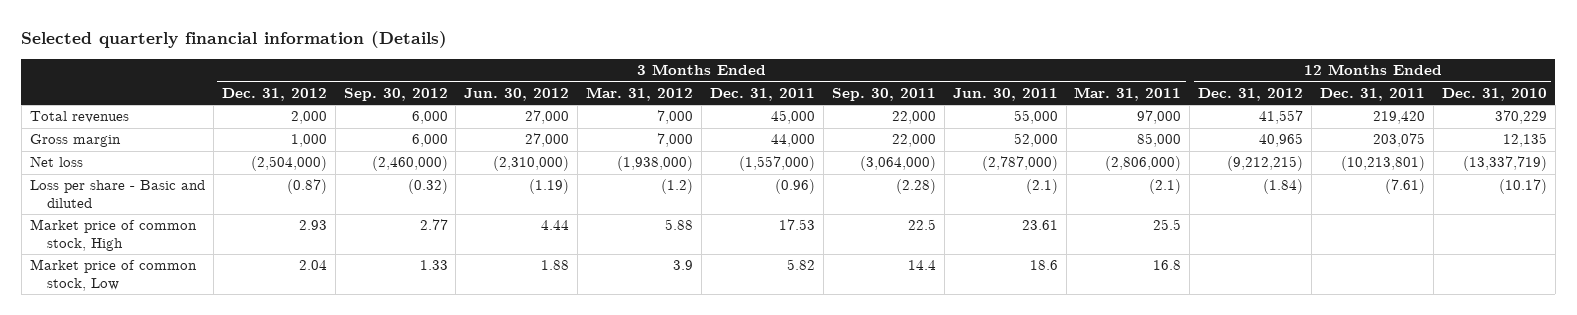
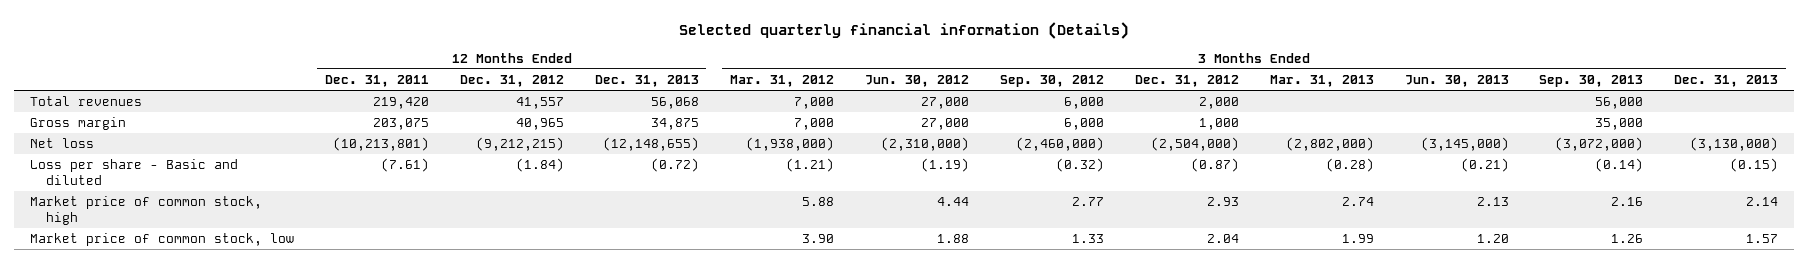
[709,87,815,101] Dec. 31, 2011 -> none
[831,87,936,101] Sep. 30, 2011 -> none
[952,87,1058,101] Jun. 30, 2011 -> none
[1074,86,1182,101] Mar. 31, 2011 -> none
[1441,87,1547,101] Dec. 31, 2010 -> none
none -> [594,75,699,88] Dec. 31, 2013
none -> [1269,75,1374,88] Mar. 31, 2013
none -> [1404,75,1509,88] Jun. 30, 2013
none -> [1539,75,1644,88] Sep. 30, 2013
none -> [1674,75,1779,88] Dec. 31, 2013
[661,179,694,195] (1.2) -> [785,158,834,173] (1.21)
[29,219,197,251] Market price of common stock, High -> [29,196,262,225] Market price of common stock, high
[29,259,197,291] Market price of common stock, Low -> [29,233,294,247] Market price of common stock, low
[673,260,694,271] 3.9 -> [801,234,834,244] 3.90

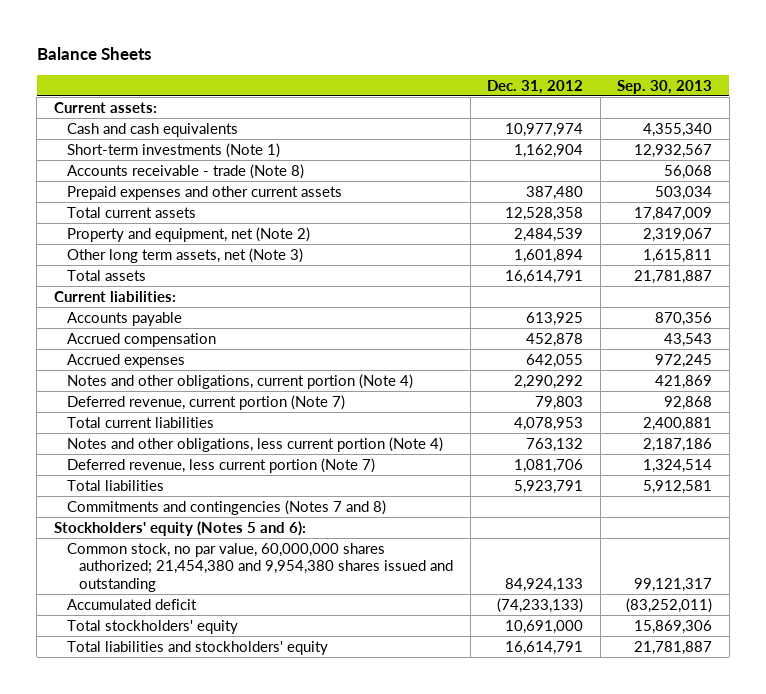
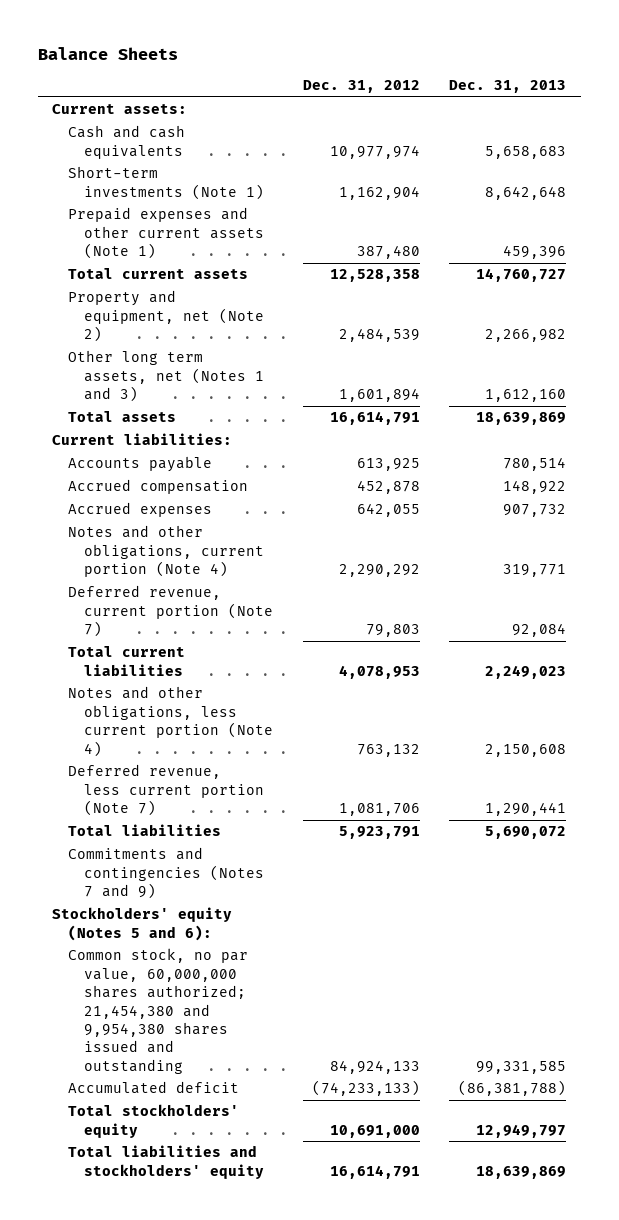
[617,79,713,94] Sep. 30, 2013 -> none
none -> [449,80,567,94] Dec. 31, 2013
[66,163,304,179] Accounts receivable - trade (Note 8) -> none
[66,185,342,200] Prepaid expenses and other current assets -> [68,207,265,260] Prepaid expenses and other current assets (Note 1)
[66,247,303,263] Other long term assets, net (Note 3) -> [68,350,265,403] Other long term assets, net (Notes 1 and 3)
[66,499,386,515] Commitments and contingencies (Notes 7 and 8) -> [68,847,265,900] Commitments and contingencies (Notes 7 and 9)

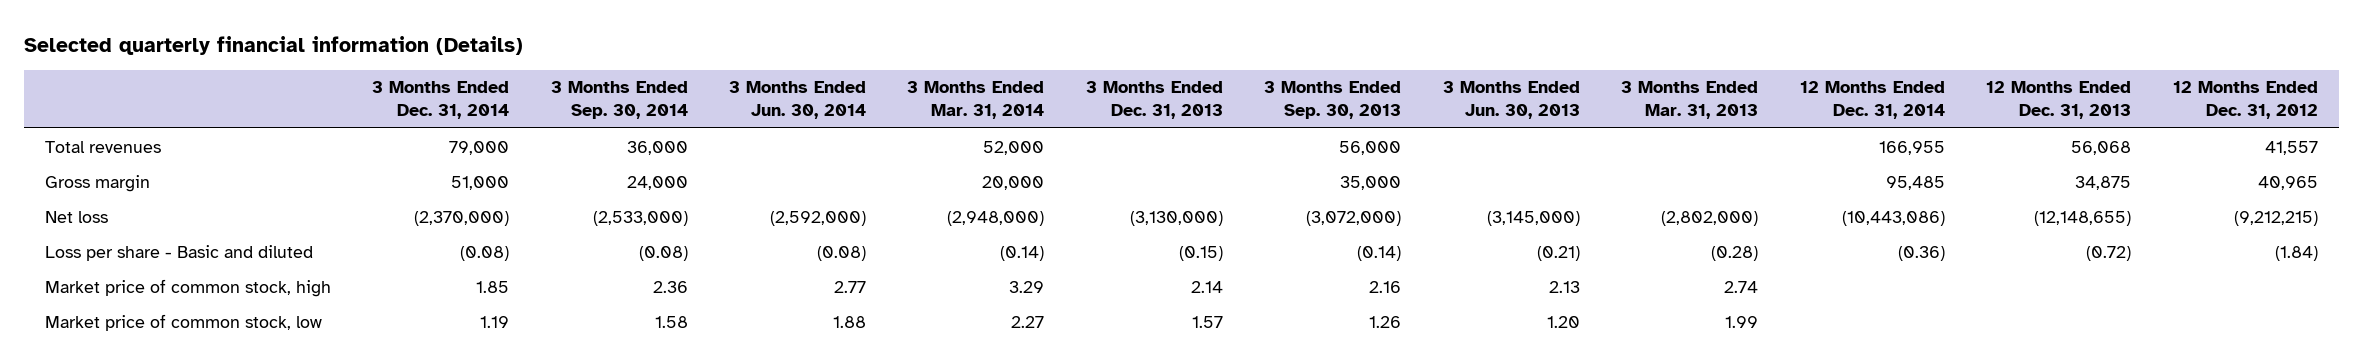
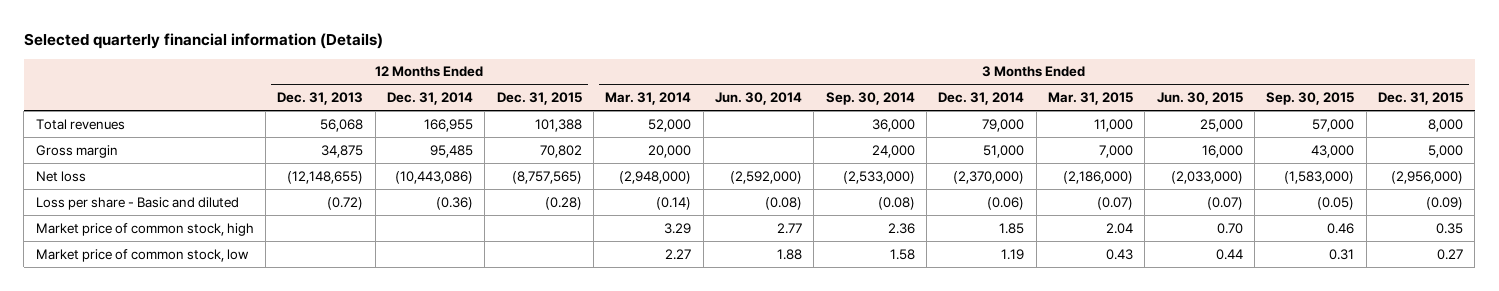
[1085,81,1223,120] 3 Months Ended Dec. 31, 2013 -> none
[1264,81,1402,120] 3 Months Ended Sep. 30, 2013 -> none
[1442,81,1580,120] 3 Months Ended Jun. 30, 2013 -> none
[1621,81,1759,120] 3 Months Ended Mar. 31, 2013 -> none
[2172,81,2318,120] 12 Months Ended Dec. 31, 2012 -> none
none -> [496,92,582,106] Dec. 31, 2015
none -> [1047,92,1133,106] Mar. 31, 2015
none -> [1156,92,1243,106] Jun. 30, 2015
none -> [1266,92,1355,106] Sep. 30, 2015
none -> [1377,92,1463,106] Dec. 31, 2015
[460,245,510,261] (0.08) -> [987,196,1025,210] (0.06)

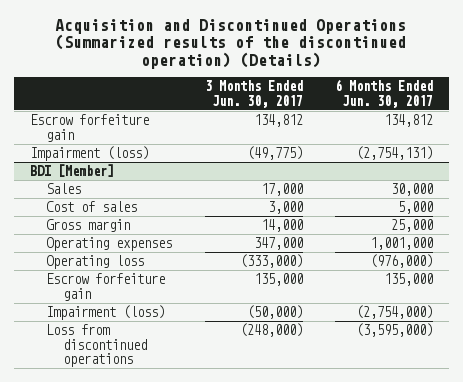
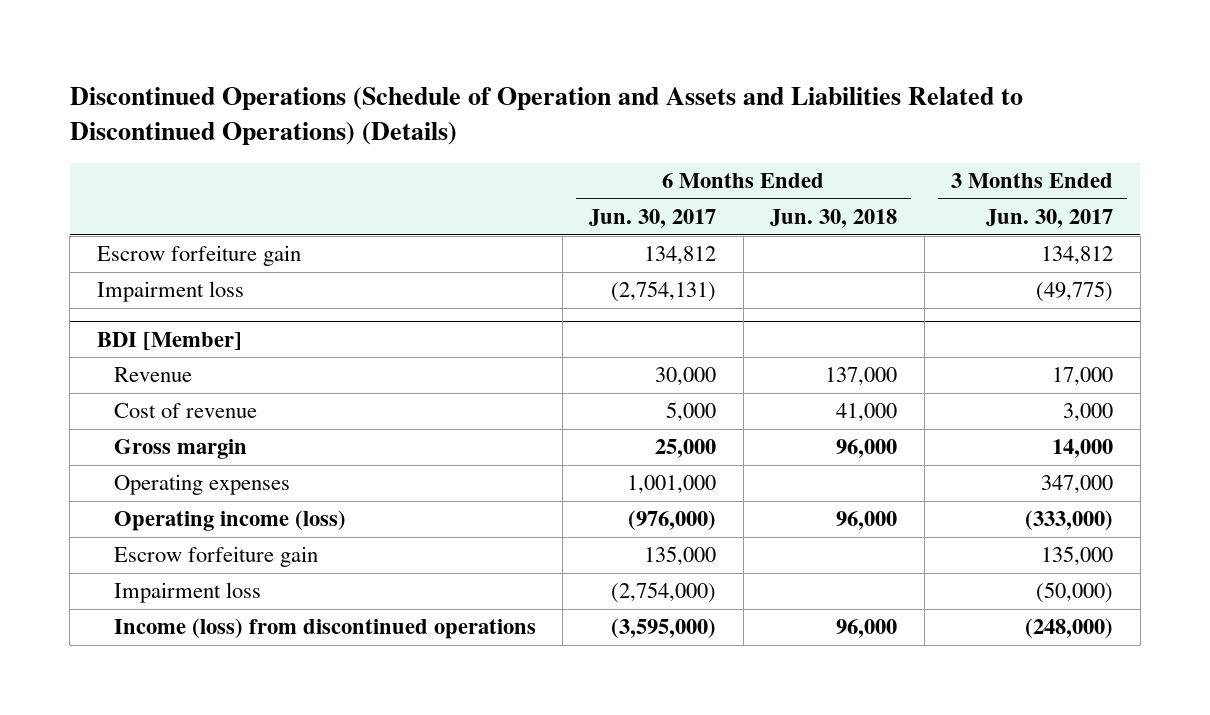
[55,18,407,69] Acquisition and Discontinued Operations (Summarized results of the discontinued operation) (Details) -> [69,87,1023,146] Discontinued Operations (Schedule of Operation and Assets and Liabilities Related to Discontinued Operations) (Details)
none -> [770,209,898,229] Jun. 30, 2018
[29,146,149,162] Impairment (loss) -> [96,281,244,303] Impairment loss
[46,183,82,195] Sales -> [113,367,192,383] Revenue
[46,201,138,213] Cost of sales -> [113,403,257,419] Cost of revenue
[46,255,145,270] Operating loss -> [113,510,346,532] Operating income (loss)
[46,305,166,321] Impairment (loss) -> [113,582,261,604] Impairment loss
[46,324,148,367] Loss from discontinued operations -> [113,618,536,640] Income (loss) from discontinued operations

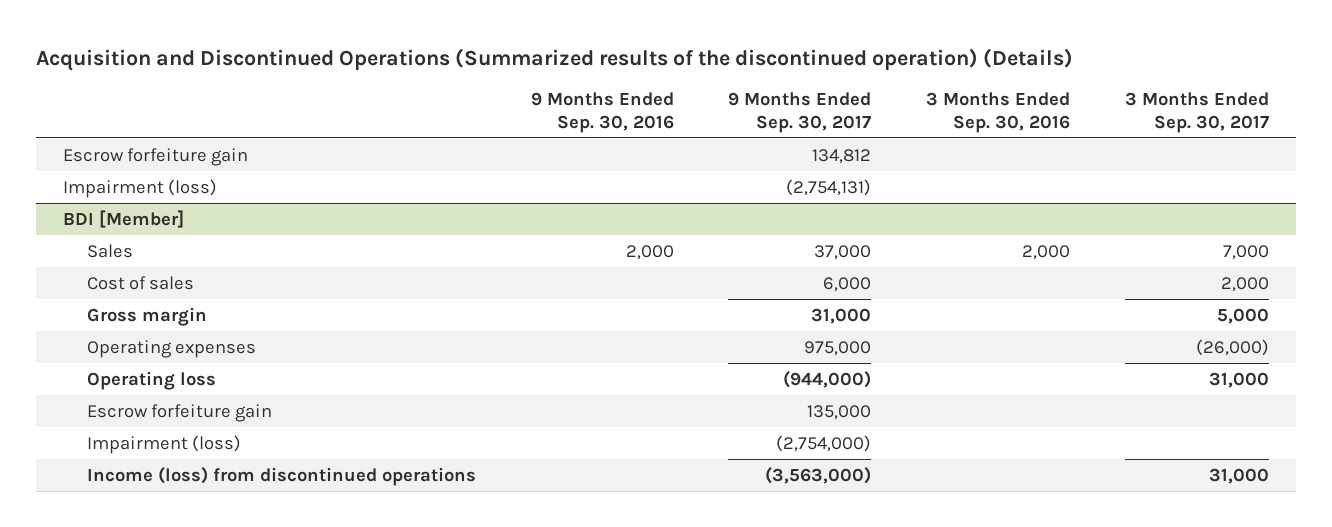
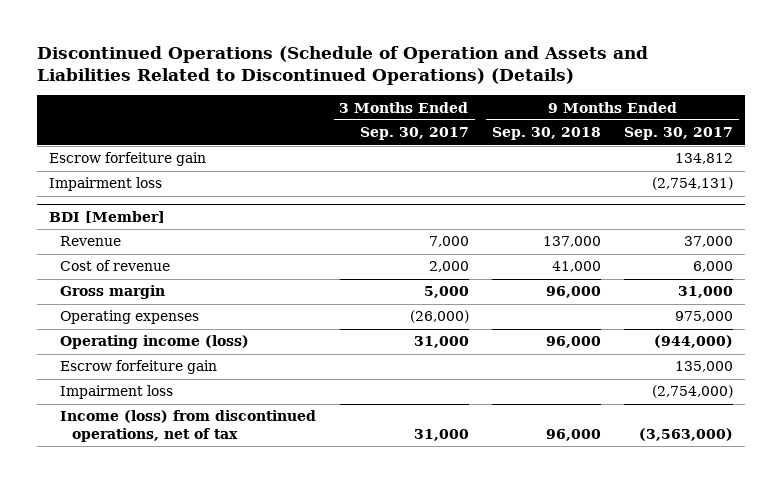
[36,48,1074,72] Acquisition and Discontinued Operations (Summarized results of the discontinued operation) (Details) -> [37,46,649,86] Discontinued Operations (Schedule of Operation and Assets and Liabilities Related to Discontinued Operations) (Details)
[530,92,674,133] 9 Months Ended Sep. 30, 2016 -> none
[926,92,1071,133] 3 Months Ended Sep. 30, 2016 -> none
none -> [492,127,602,141] Sep. 30, 2018
[63,178,218,198] Impairment (loss) -> [48,177,162,192] Impairment loss
[86,243,133,258] Sales -> [60,236,122,247] Revenue
[86,275,194,290] Cost of sales -> [60,260,171,272] Cost of revenue
[86,370,216,390] Operating loss -> [60,335,250,350] Operating income (loss)
[86,434,241,454] Impairment (loss) -> [60,385,174,400] Impairment loss
[86,466,476,486] Income (loss) from discontinued operations -> [60,410,317,443] Income (loss) from discontinued operations, net of tax

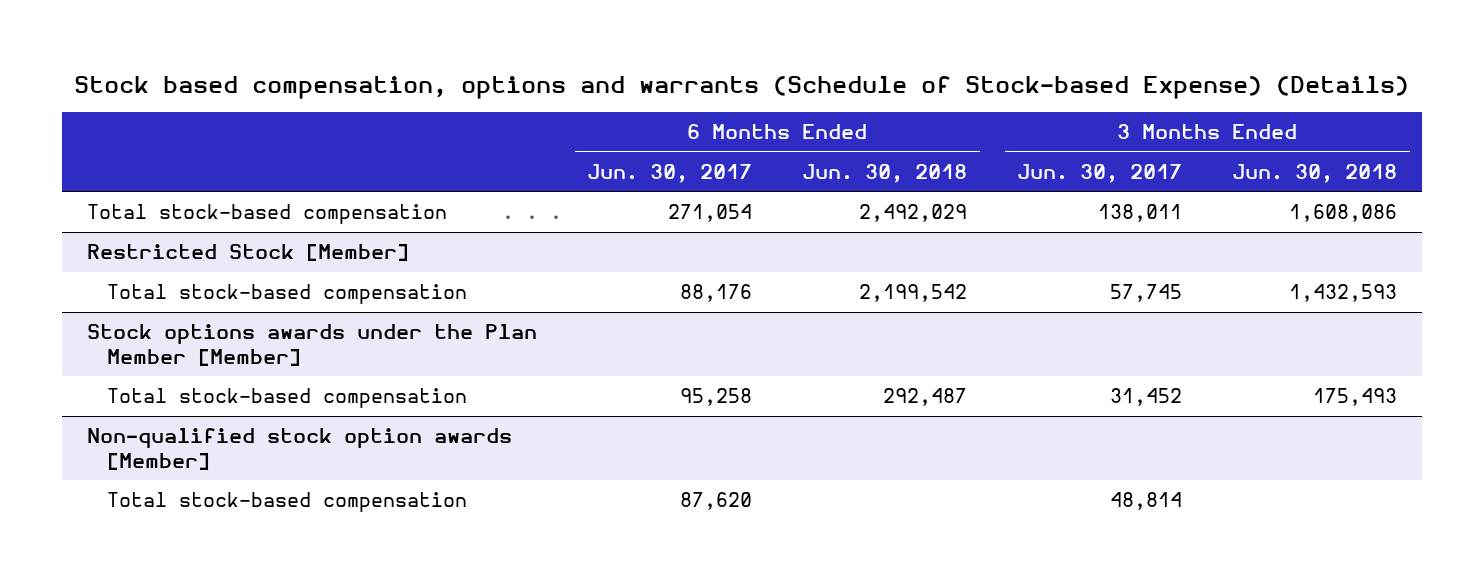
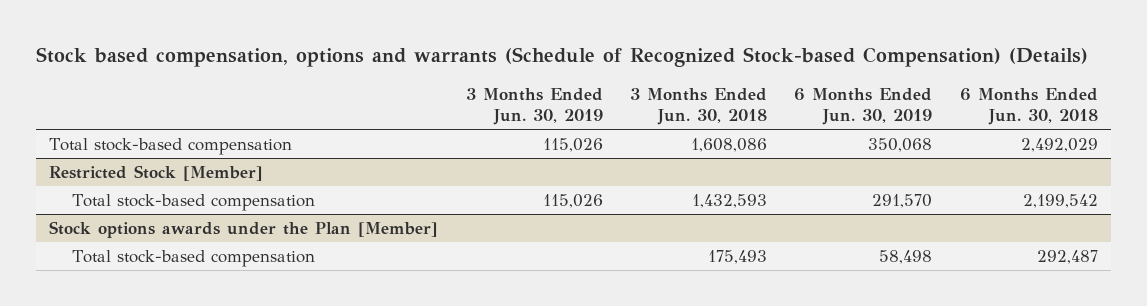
[74,75,1410,99] Stock based compensation, options and warrants (Schedule of Stock-based Expense) (Details) -> [35,47,1088,68] Stock based compensation, options and warrants (Schedule of Recognized Stock-based Compensation) (Details)
[587,164,753,184] Jun. 30, 2017 -> none
[1017,164,1183,184] Jun. 30, 2017 -> none
none -> [465,87,603,125] 3 Months Ended Jun. 30, 2019
none -> [794,87,933,125] 6 Months Ended Jun. 30, 2019
[87,324,538,366] Stock options awards under the Plan Member [Member] -> [49,221,439,239] Stock options awards under the Plan [Member]
[87,428,513,470] Non-qualified stock option awards [Member] -> none
[107,492,468,513] Total stock-based compensation -> none

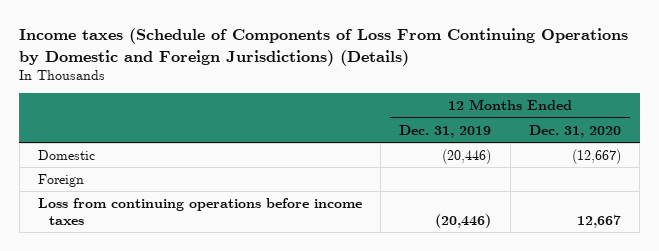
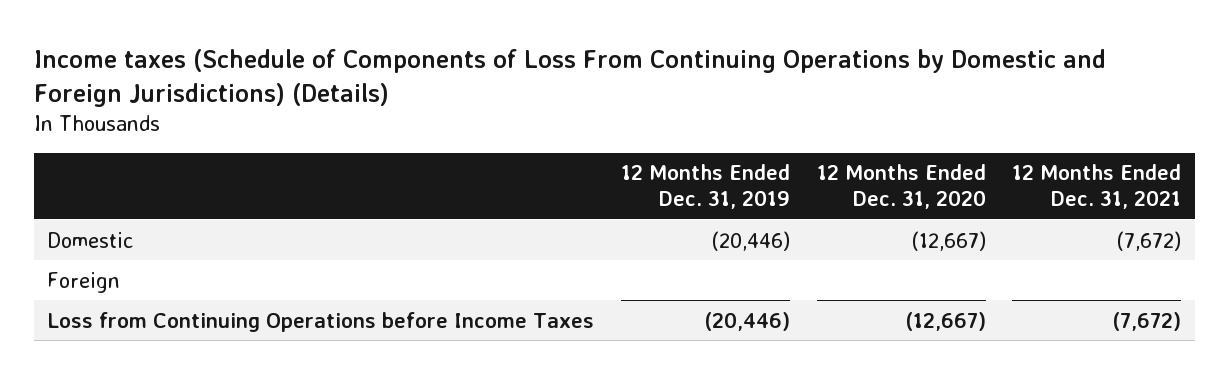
none -> [1012,164,1182,210] 12 Months Ended Dec. 31, 2021
[37,197,362,225] Loss from continuing operations before income taxes -> [47,311,595,332] Loss from Continuing Operations before Income Taxes
[576,214,621,228] 12,667 -> [904,311,986,331] (12,667)

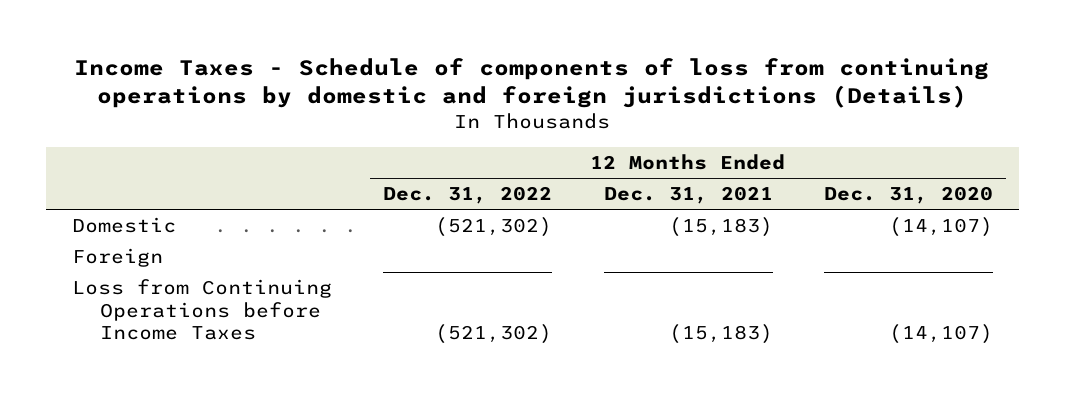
[34,48,1107,107] Income taxes (Schedule of Components of Loss From Continuing Operations by Domestic and Foreign Jurisdictions) (Details) -> [74,57,990,109] Income Taxes - Schedule of components of loss from continuing operations by domestic and foreign jurisdictions (Details)
[621,164,791,210] 12 Months Ended Dec. 31, 2019 -> none
none -> [383,186,553,205] Dec. 31, 2022
[910,230,986,251] (12,667) -> [889,217,994,238] (14,107)
[1116,230,1182,251] (7,672) -> [668,217,773,238] (15,183)
[904,311,986,331] (12,667) -> [889,324,994,345] (14,107)
[1112,311,1182,331] (7,672) -> [668,324,773,345] (15,183)

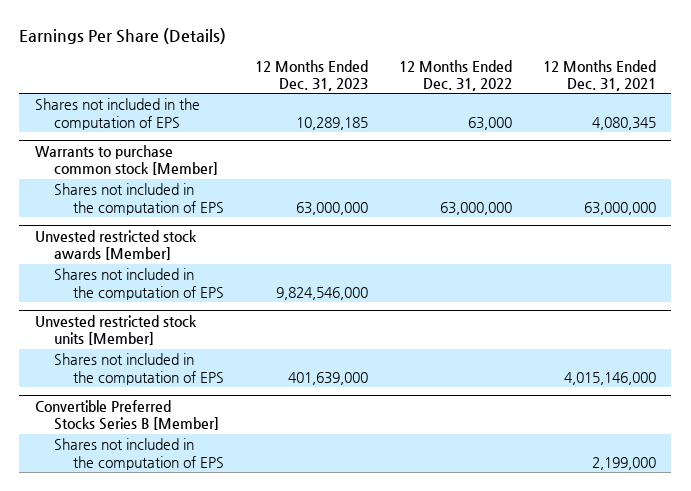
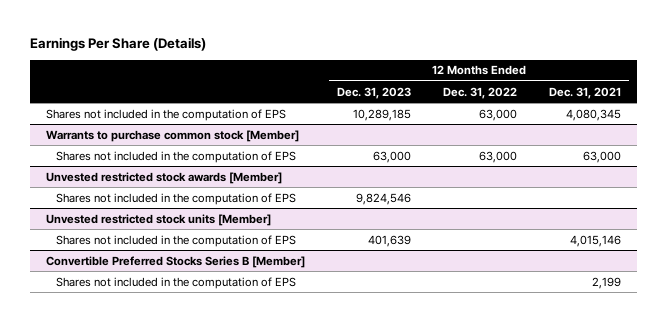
[295,201,368,215] 63,000,000 -> [372,150,411,163] 63,000
[439,201,512,215] 63,000,000 -> [478,150,517,163] 63,000
[583,201,656,215] 63,000,000 -> [582,150,621,163] 63,000
[275,286,368,300] 9,824,546,000 -> [355,192,411,205] 9,824,546
[287,371,368,385] 401,639,000 -> [367,234,411,247] 401,639
[563,371,656,385] 4,015,146,000 -> [569,234,621,247] 4,015,146
[591,456,656,470] 2,199,000 -> [591,276,621,289] 2,199

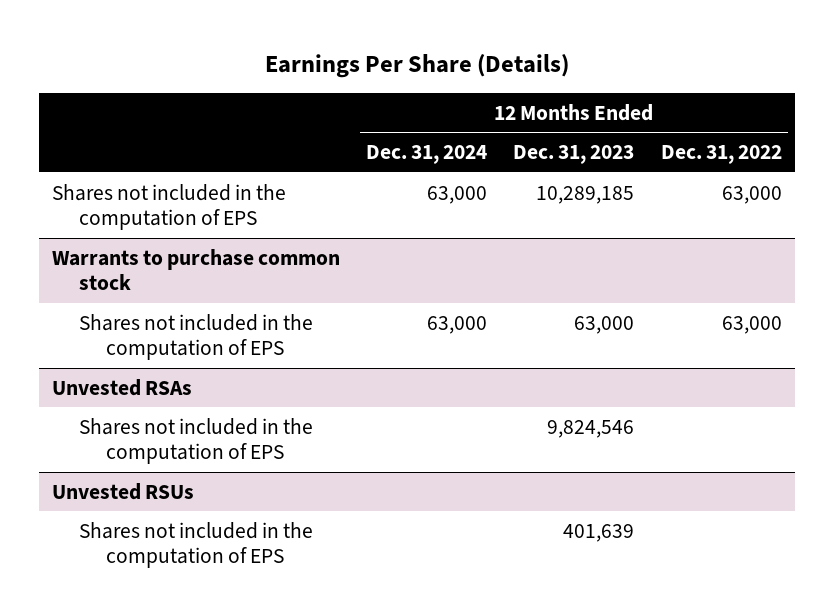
[548,86,621,99] Dec. 31, 2021 -> none
none -> [366,145,488,165] Dec. 31, 2024
[46,129,300,142] Warrants to purchase common stock [Member] -> [51,248,340,291] Warrants to purchase common stock
[46,171,283,184] Unvested restricted stock awards [Member] -> [51,378,192,396] Unvested RSAs
[46,213,272,226] Unvested restricted stock units [Member] -> [51,482,194,500] Unvested RSUs
[46,255,306,268] Convertible Preferred Stocks Series B [Member] -> none
[55,276,296,289] Shares not included in the computation of EPS -> none

